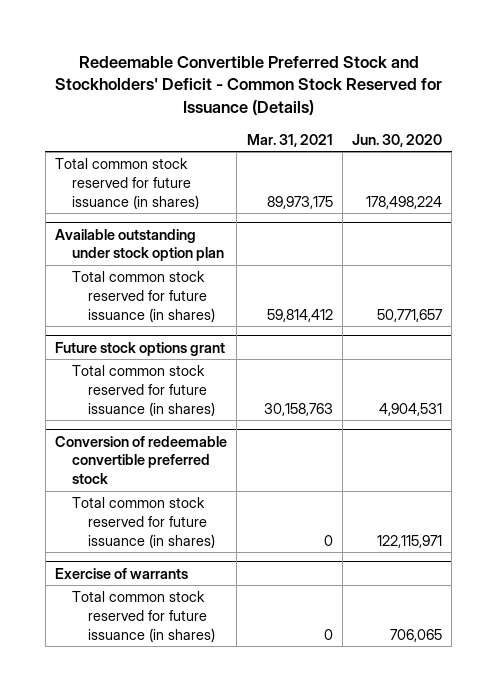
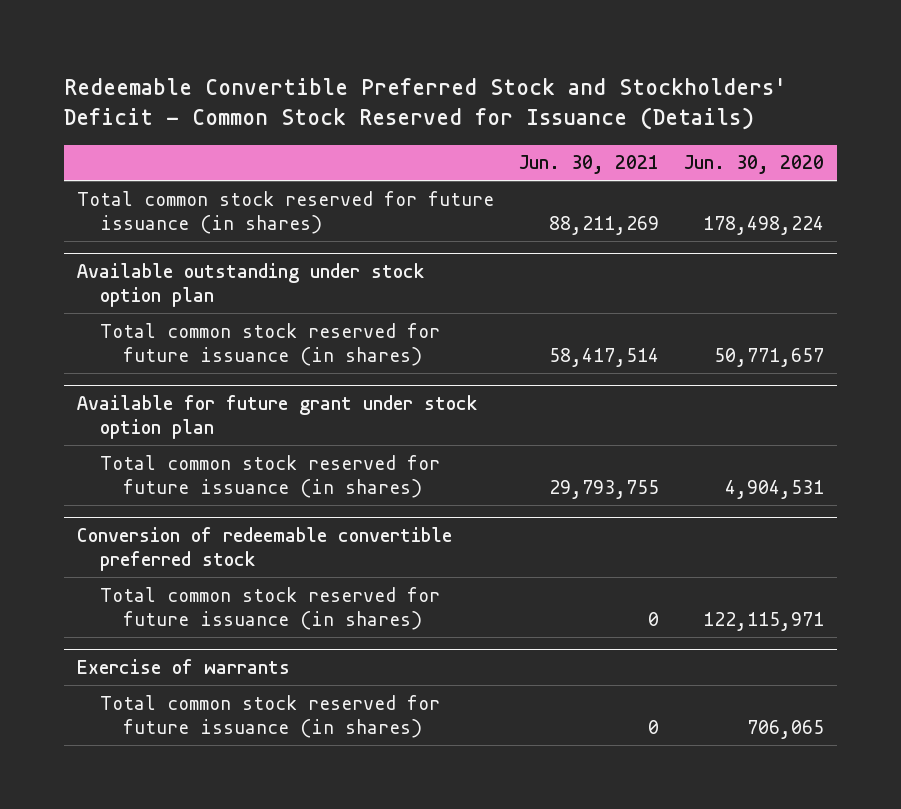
[246,133,333,147] Mar. 31, 2021 -> none
none -> [518,155,659,175] Jun. 30, 2021
[55,341,226,356] Future stock options grant -> [76,394,478,440] Available for future grant under stock option plan

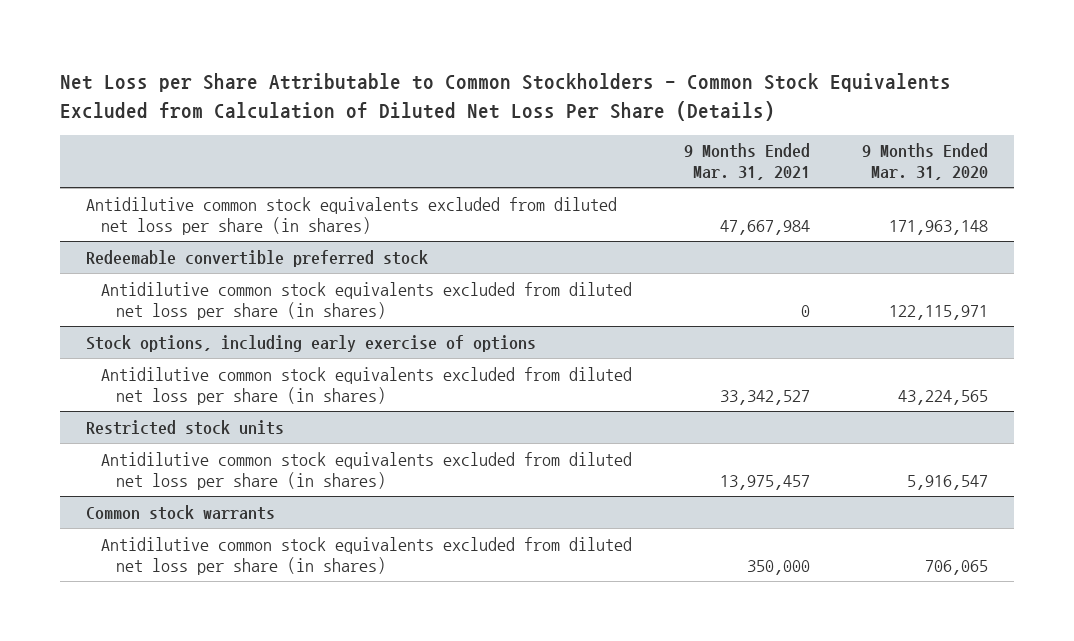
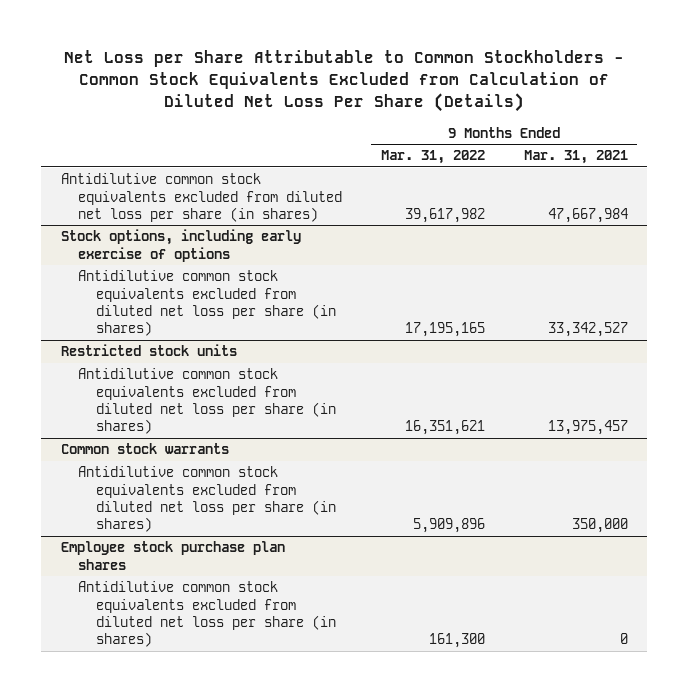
[861,143,988,181] 9 Months Ended Mar. 31, 2020 -> none
none -> [380,150,485,165] Mar. 31, 2022
[86,249,429,267] Redeemable convertible preferred stock -> none
[101,281,633,320] Antidilutive common stock equivalents excluded from diluted net loss per share (in shares) -> none
none -> [60,541,285,570] Employee stock purchase plan shares
none -> [78,581,336,648] Antidilutive common stock equivalents excluded from diluted net loss per share (in shares)

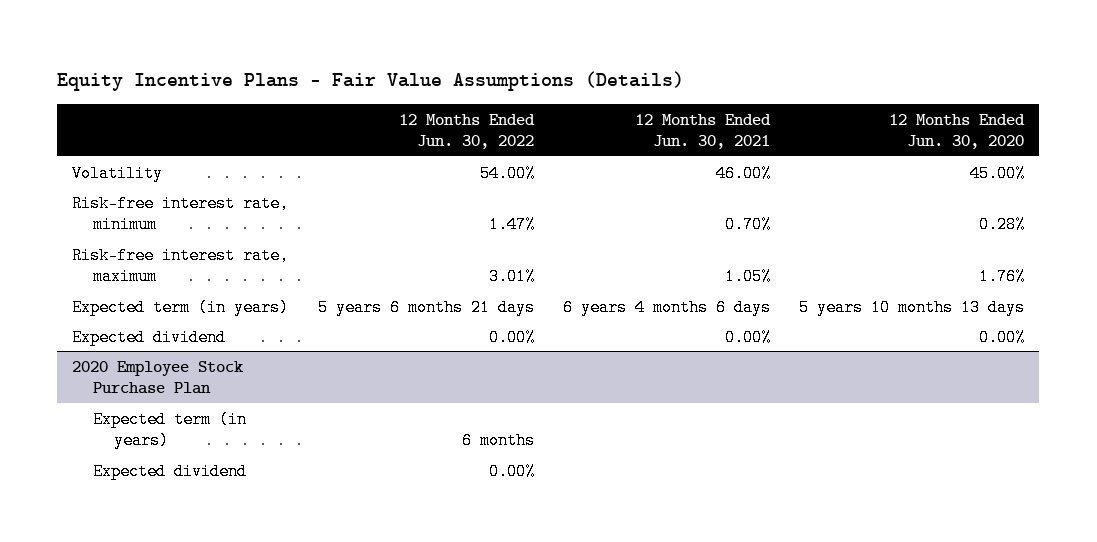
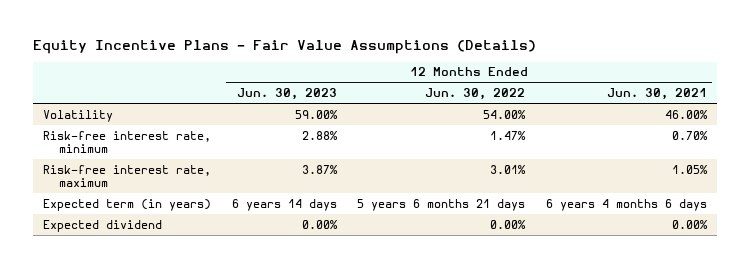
[889,113,1026,150] 12 Months Ended Jun. 30, 2020 -> none
none -> [236,88,337,101] Jun. 30, 2023
[72,360,245,395] 2020 Employee Stock Purchase Plan -> none
[92,410,247,450] Expected term (in years) -> none
[92,462,247,480] Expected dividend -> none

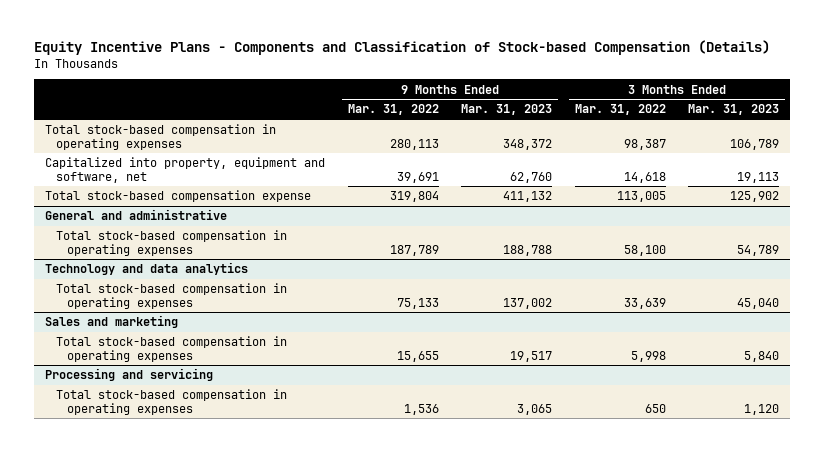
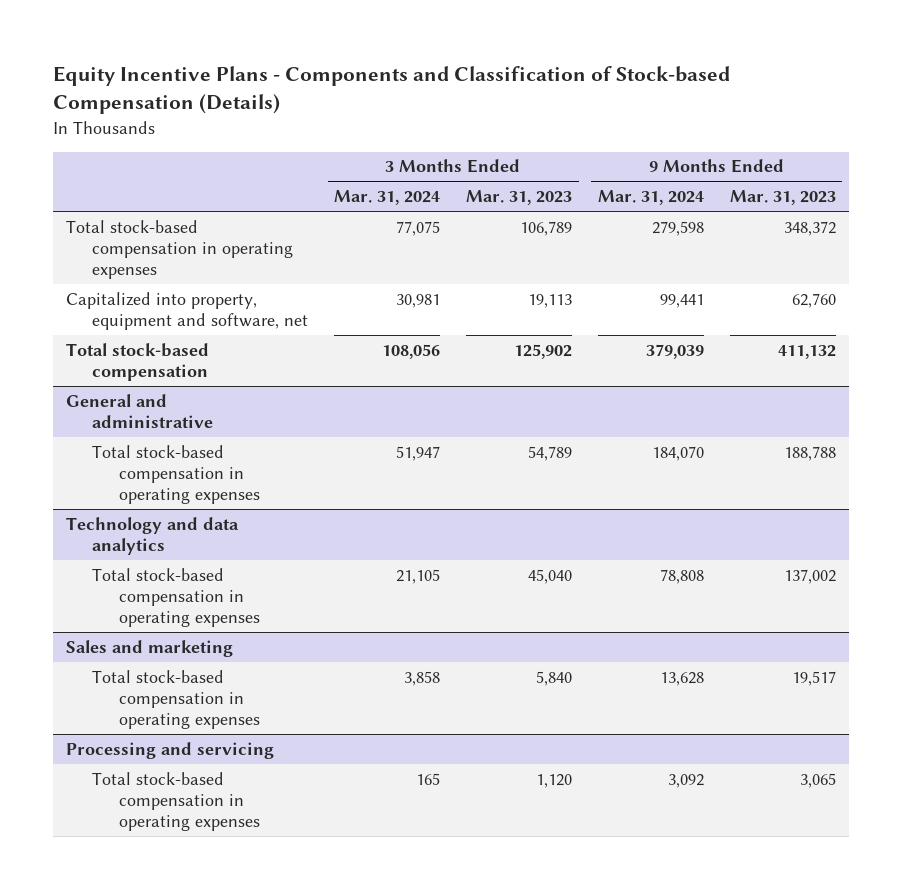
[347,104,439,116] Mar. 31, 2022 -> none
[574,104,666,116] Mar. 31, 2022 -> none
none -> [334,190,441,206] Mar. 31, 2024
none -> [597,190,704,206] Mar. 31, 2024
[45,190,312,203] Total stock-based compensation expense -> [65,342,209,382] Total stock-based compensation

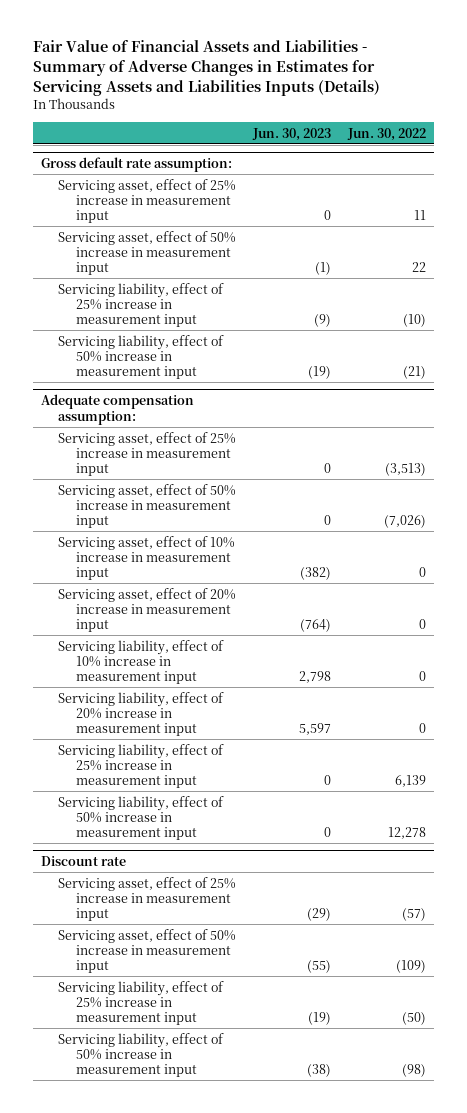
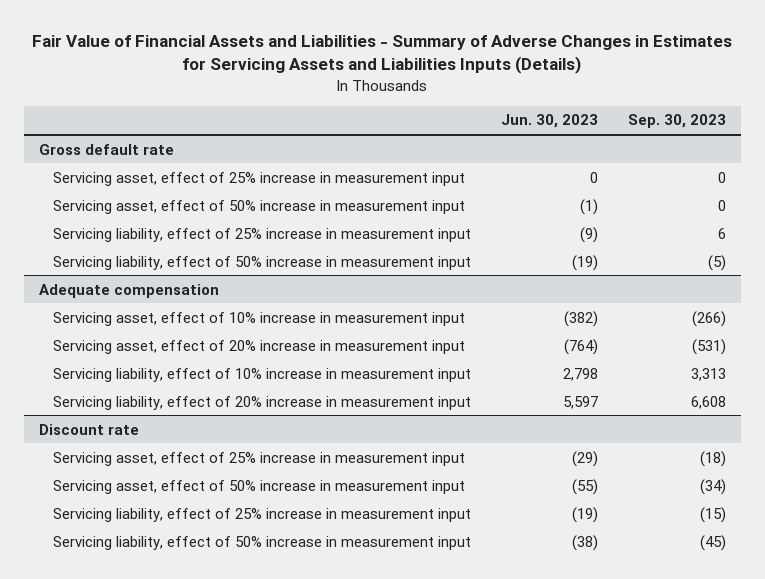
[346,127,426,141] Jun. 30, 2022 -> none
none -> [627,114,726,129] Sep. 30, 2023
[40,157,232,173] Gross default rate assumption: -> [38,143,174,155] Gross default rate
[58,431,237,477] Servicing asset, effect of 25% increase in measurement input -> none
[58,483,237,529] Servicing asset, effect of 50% increase in measurement input -> none
[40,394,194,425] Adequate compensation assumption: -> [38,283,219,298] Adequate compensation
[58,743,225,789] Servicing liability, effect of 25% increase in measurement input -> none
[58,795,225,841] Servicing liability, effect of 50% increase in measurement input -> none

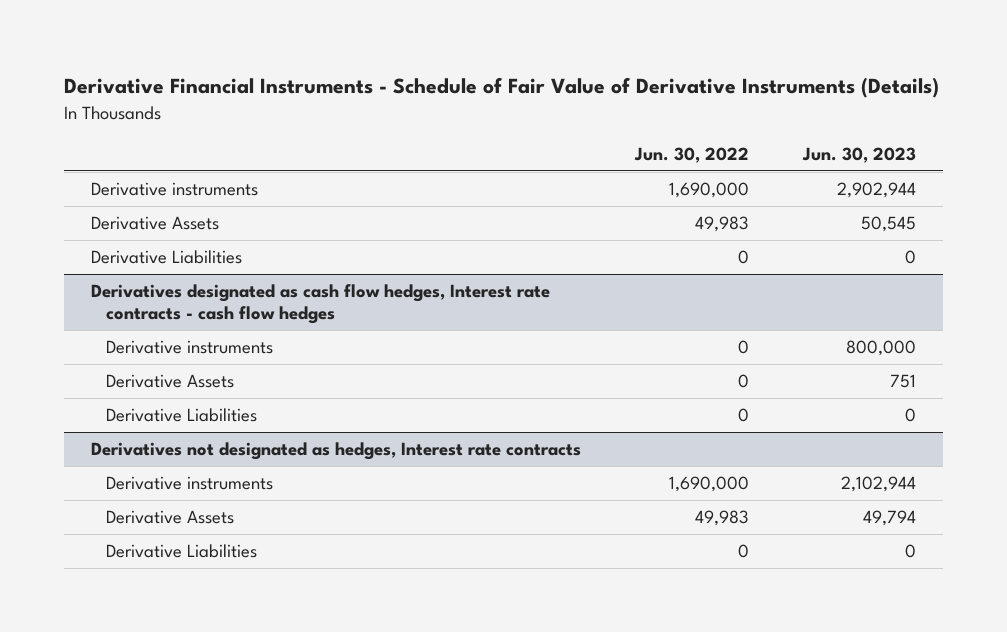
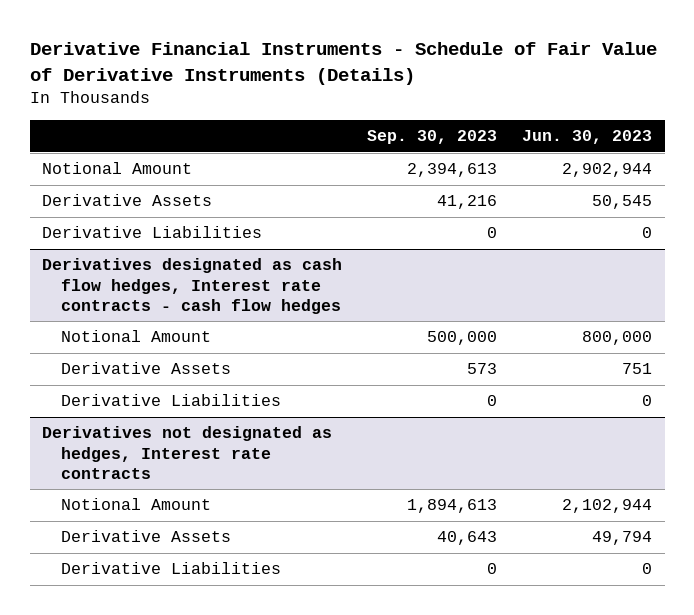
[634,147,750,164] Jun. 30, 2022 -> none
none -> [367,130,498,145] Sep. 30, 2023
[91,182,259,197] Derivative instruments -> [42,162,193,175] Notional Amount
[106,340,274,355] Derivative instruments -> [61,330,212,343] Notional Amount
[106,476,274,491] Derivative instruments -> [61,498,212,511] Notional Amount

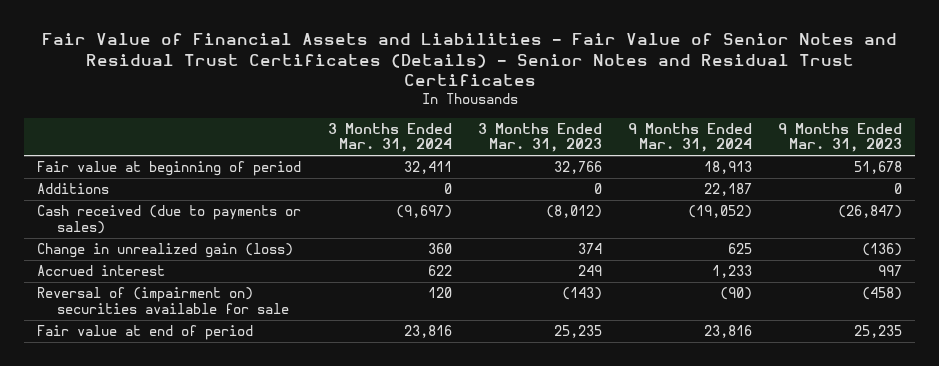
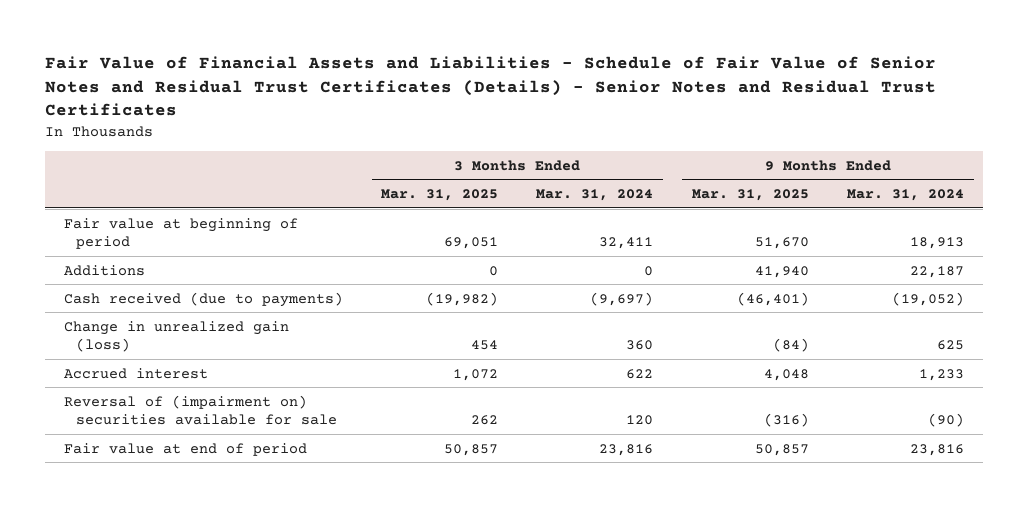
[41,33,897,87] Fair Value of Financial Assets and Liabilities - Fair Value of Senior Notes and Residual Trust Certificates (Details) - Senior Notes and Residual Trust Certificates -> [44,56,936,117] Fair Value of Financial Assets and Liabilities - Schedule of Fair Value of Senior Notes and Residual Trust Certificates (Details) - Senior Notes and Residual Trust Certificates
[477,122,602,153] 3 Months Ended Mar. 31, 2023 -> none
[777,122,902,153] 9 Months Ended Mar. 31, 2023 -> none
none -> [381,189,499,202] Mar. 31, 2025
none -> [691,189,809,202] Mar. 31, 2025
[37,204,302,234] Cash received (due to payments or sales) -> [63,291,343,307] Cash received (due to payments)

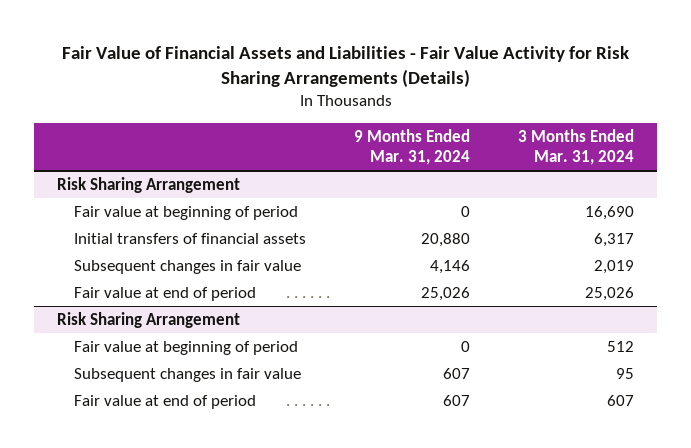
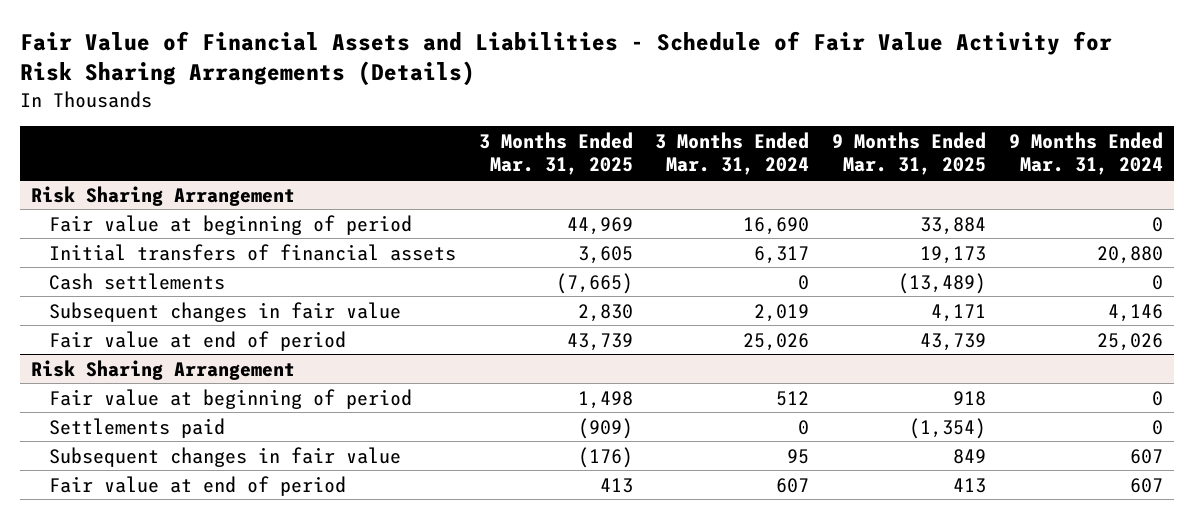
[61,45,629,88] Fair Value of Financial Assets and Liabilities - Fair Value Activity for Risk Sharing Arrangements (Details) -> [19,31,1112,87] Fair Value of Financial Assets and Liabilities - Schedule of Fair Value Activity for Risk Sharing Arrangements (Details)
none -> [478,131,633,176] 3 Months Ended Mar. 31, 2025
none -> [832,131,987,176] 9 Months Ended Mar. 31, 2025
none -> [48,272,225,290] Cash settlements
none -> [48,417,225,438] Settlements paid

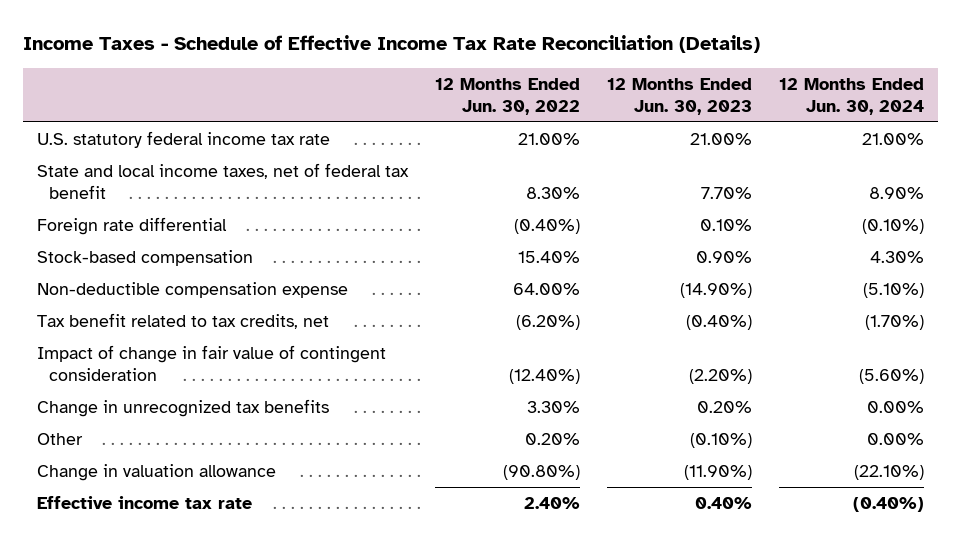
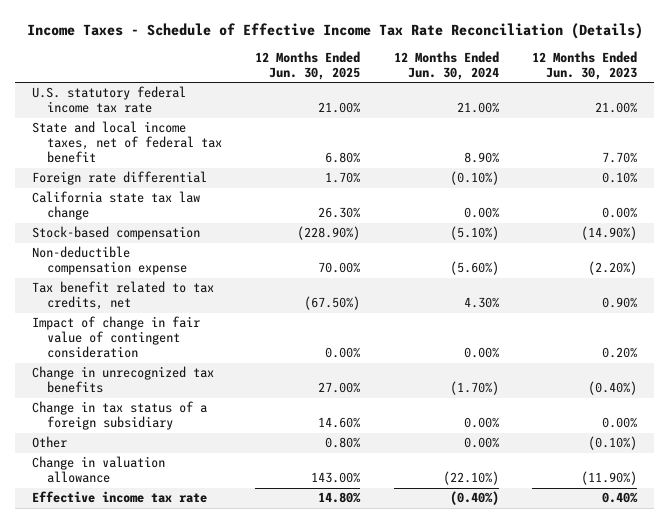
[434,77,580,115] 12 Months Ended Jun. 30, 2022 -> none
none -> [255,50,361,80] 12 Months Ended Jun. 30, 2025
none -> [31,191,200,221] California state tax law change
[696,251,753,264] 0.90% -> [581,226,638,241] (14.90%)
[870,251,925,264] 4.30% -> [449,226,499,241] (5.10%)
[680,283,753,299] (14.90%) -> [588,261,638,276] (2.20%)
[863,283,925,299] (5.10%) -> [449,261,499,276] (5.60%)
[686,315,753,331] (0.40%) -> [602,297,638,309] 0.90%
[865,315,925,331] (1.70%) -> [463,297,499,309] 4.30%
[689,368,753,384] (2.20%) -> [602,347,638,359] 0.20%
[859,368,925,384] (5.60%) -> [463,347,499,359] 0.00%
[697,401,753,414] 0.20% -> [588,381,638,396] (0.40%)
[867,401,925,414] 0.00% -> [449,381,499,396] (1.70%)
none -> [31,401,207,431] Change in tax status of a foreign subsidiary

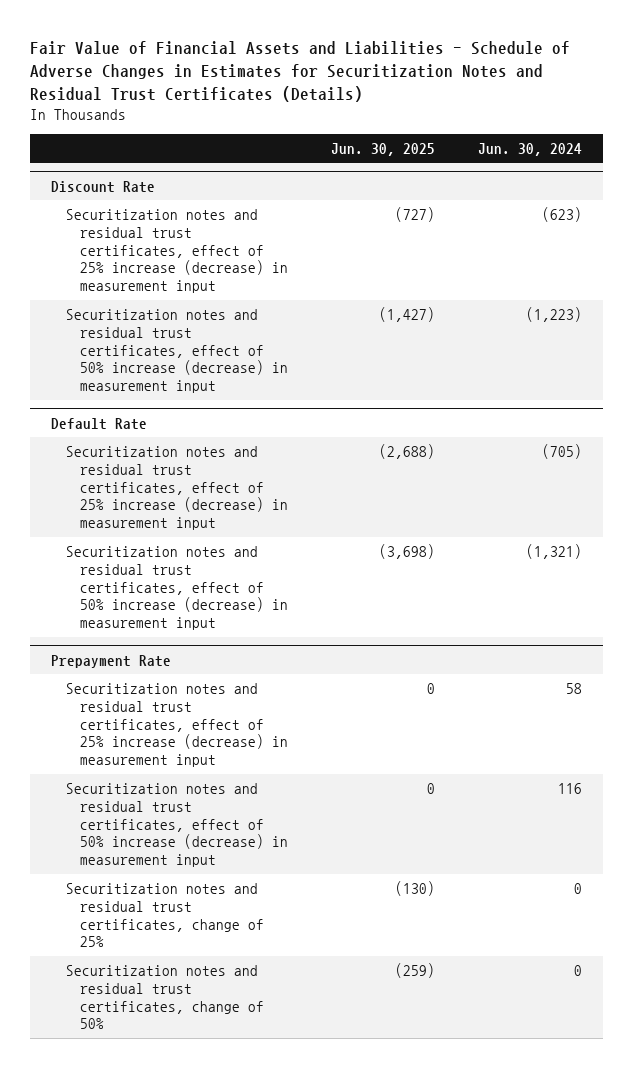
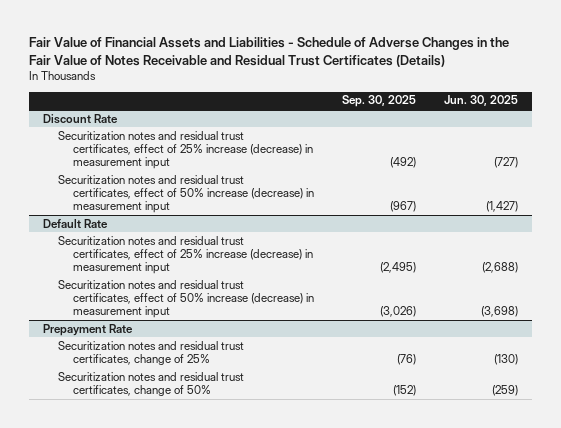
[29,40,570,102] Fair Value of Financial Assets and Liabilities - Schedule of Adverse Changes in Estimates for Securitization Notes and Residual Trust Certificates (Details) -> [29,36,510,67] Fair Value of Financial Assets and Liabilities - Schedule of Adverse Changes in the Fair Value of Notes Receivable and Residual Trust Certificates (Details)
[477,142,582,156] Jun. 30, 2024 -> none
none -> [342,95,417,108] Sep. 30, 2025
[65,682,289,768] Securitization notes and residual trust certificates, effect of 25% increase (decrease) in measurement input -> none
[65,782,289,868] Securitization notes and residual trust certificates, effect of 50% increase (decrease) in measurement input -> none

